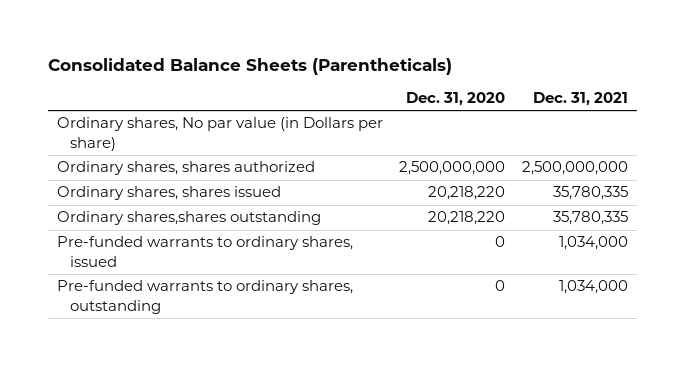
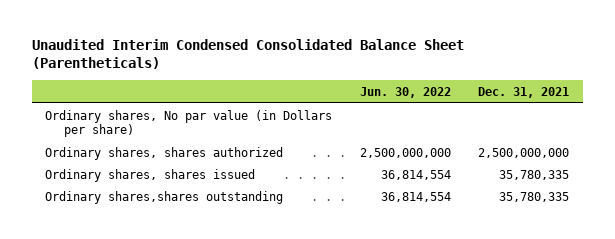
[48,58,453,76] Consolidated Balance Sheets (Parentheticals) -> [31,39,464,70] Unaudited Interim Condensed Consolidated Balance Sheet (Parentheticals)
[406,92,506,107] Dec. 31, 2020 -> none
none -> [359,86,451,98] Jun. 30, 2022
[56,236,353,267] Pre-funded warrants to ordinary shares, issued -> none
[56,280,353,314] Pre-funded warrants to ordinary shares, outstanding -> none

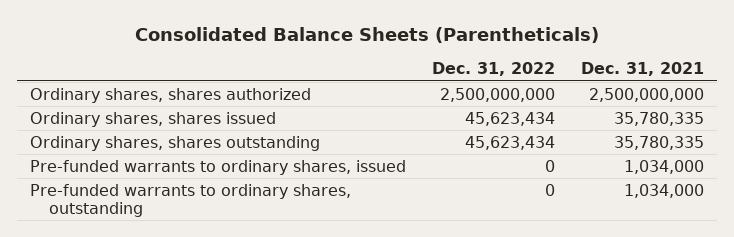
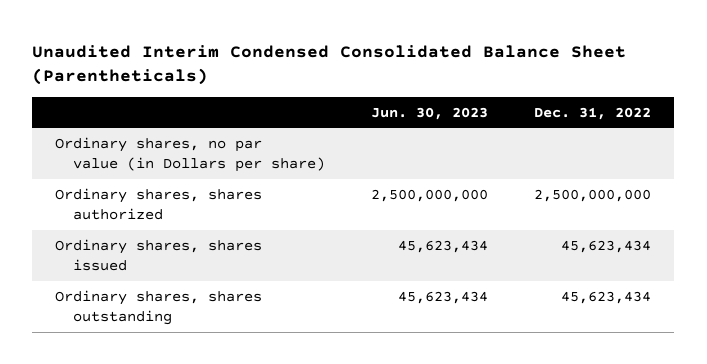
[135,27,600,44] Consolidated Balance Sheets (Parentheticals) -> [32,44,627,86] Unaudited Interim Condensed Consolidated Balance Sheet (Parentheticals)
[581,62,705,77] Dec. 31, 2021 -> none
none -> [371,106,489,120] Jun. 30, 2023
none -> [55,136,326,173] Ordinary shares, no par value (in Dollars per share)
[29,159,406,175] Pre-funded warrants to ordinary shares, issued -> none
[29,183,351,218] Pre-funded warrants to ordinary shares, outstanding -> none

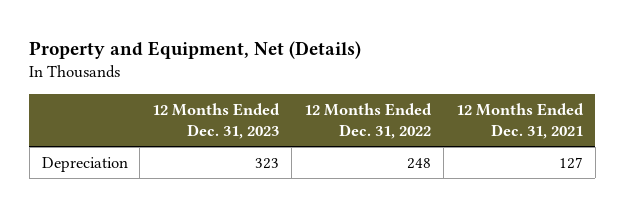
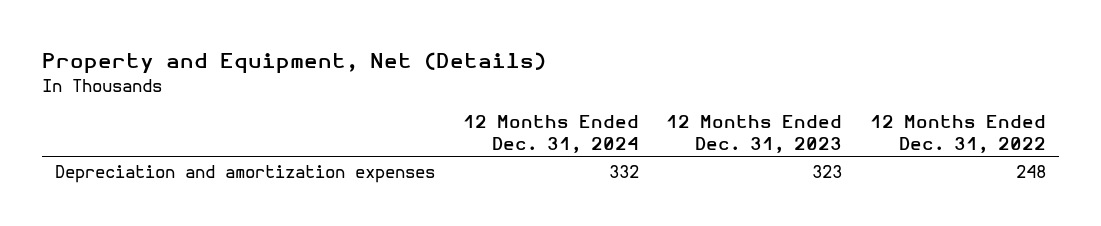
[455,102,584,140] 12 Months Ended Dec. 31, 2021 -> none
none -> [462,115,639,153] 12 Months Ended Dec. 31, 2024
[41,156,128,172] Depreciation -> [55,164,436,183] Depreciation and amortization expenses

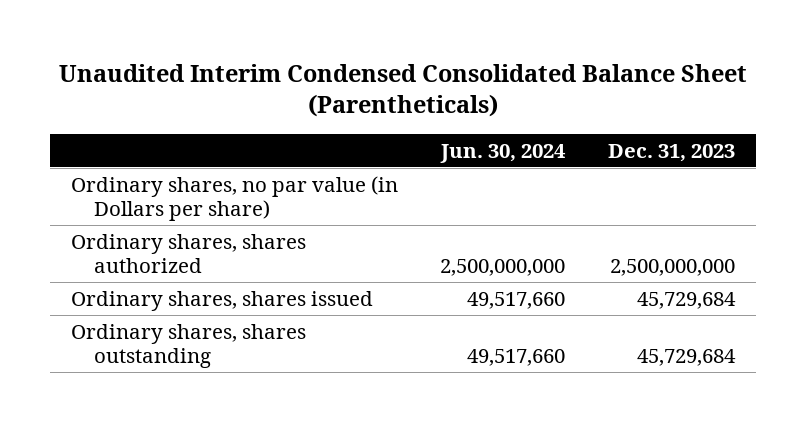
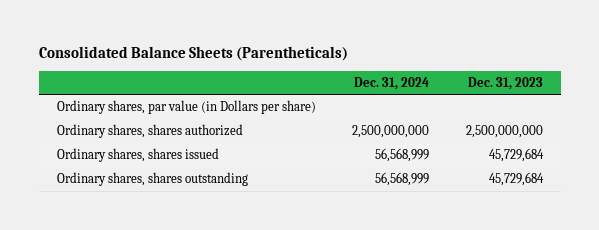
[58,63,747,118] Unaudited Interim Condensed Consolidated Balance Sheet (Parentheticals) -> [38,46,348,62] Consolidated Balance Sheets (Parentheticals)
[440,143,567,163] Jun. 30, 2024 -> none
none -> [354,76,430,90] Dec. 31, 2024
[71,175,399,221] Ordinary shares, no par value (in Dollars per share) -> [56,100,316,115] Ordinary shares, par value (in Dollars per share)

